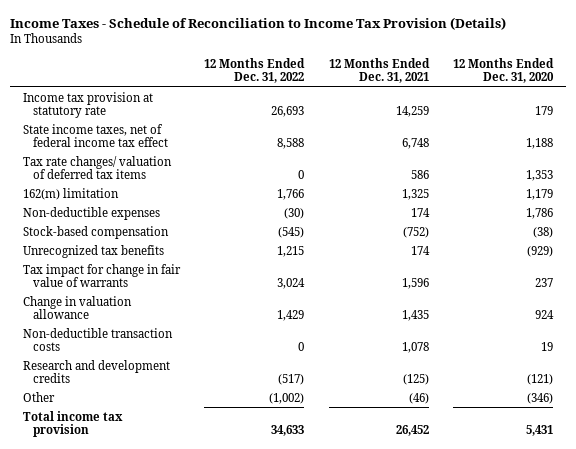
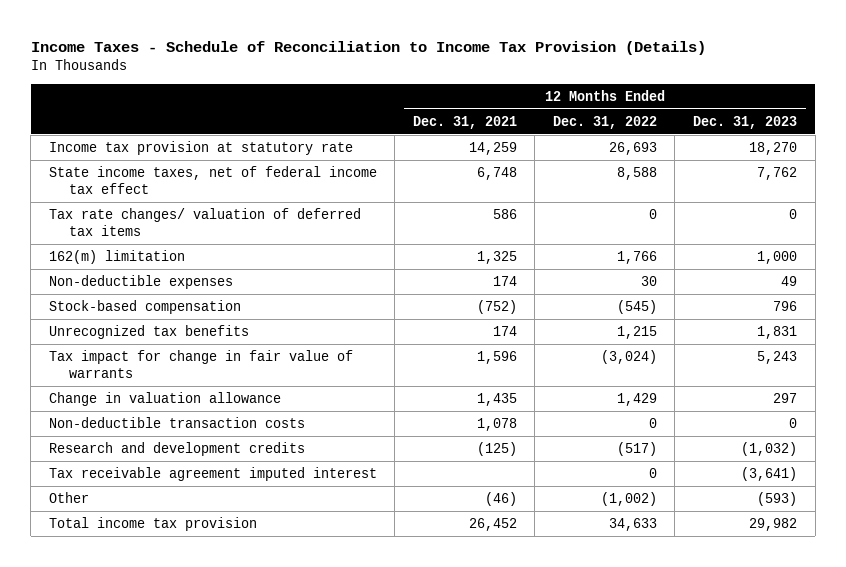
[453,57,555,84] 12 Months Ended Dec. 31, 2020 -> none
none -> [693,115,798,129] Dec. 31, 2023
[284,207,305,219] (30) -> [640,275,657,286] 30
[277,277,306,289] 3,024 -> [600,349,657,364] (3,024)
none -> [48,466,377,481] Tax receivable agreement imputed interest

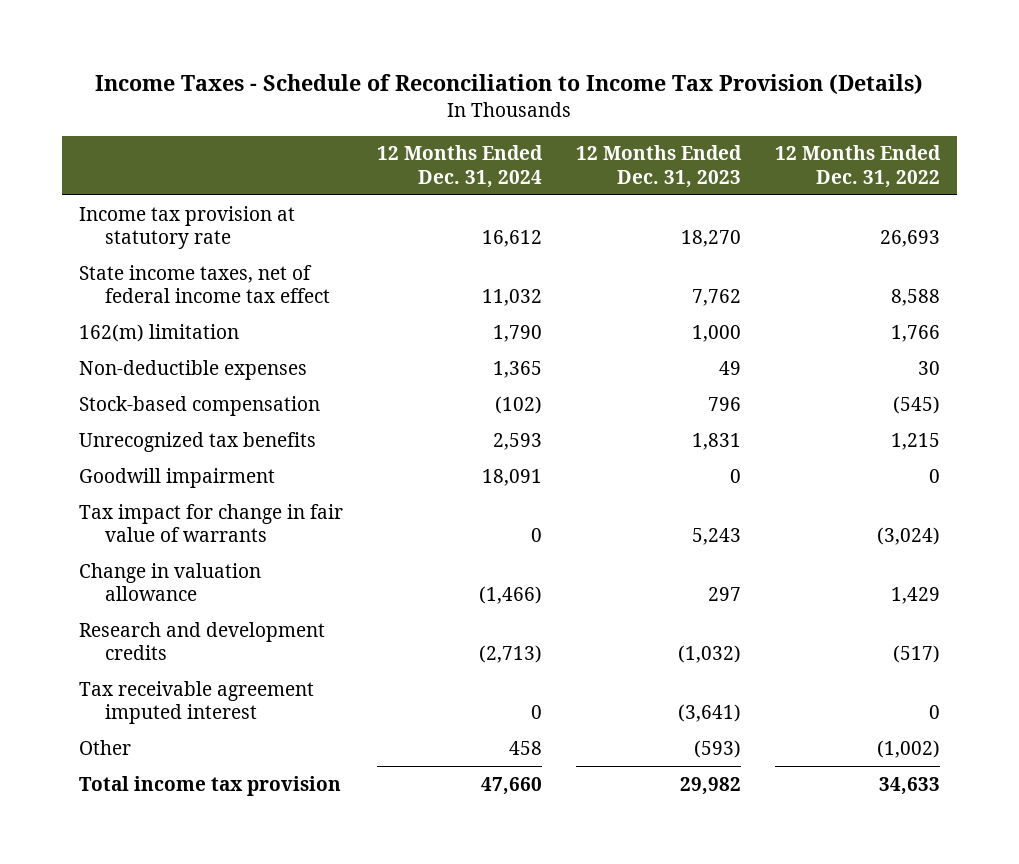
[412,115,517,129] Dec. 31, 2021 -> none
none -> [376,145,543,188] 12 Months Ended Dec. 31, 2024
[48,207,361,237] Tax rate changes/ valuation of deferred tax items -> none
none -> [79,467,276,488] Goodwill impairment
[48,416,305,428] Non-deductible transaction costs -> none

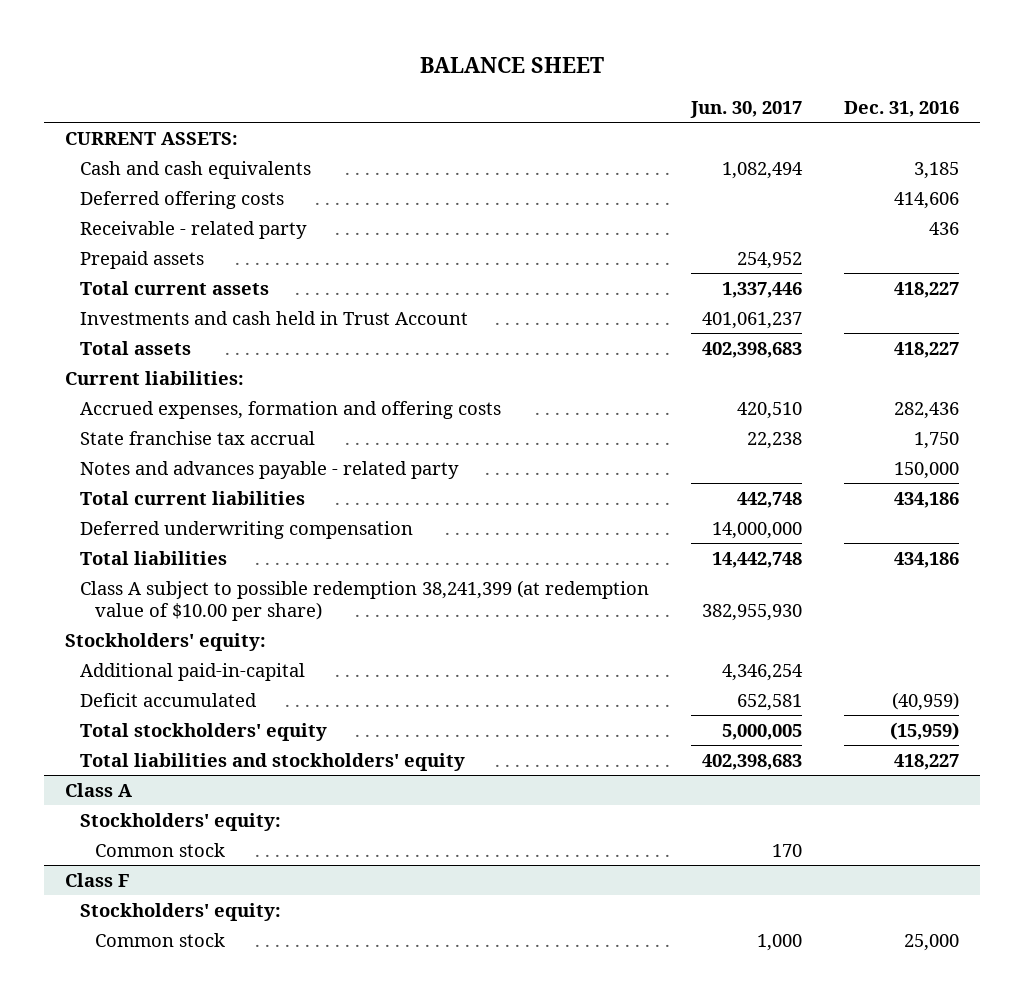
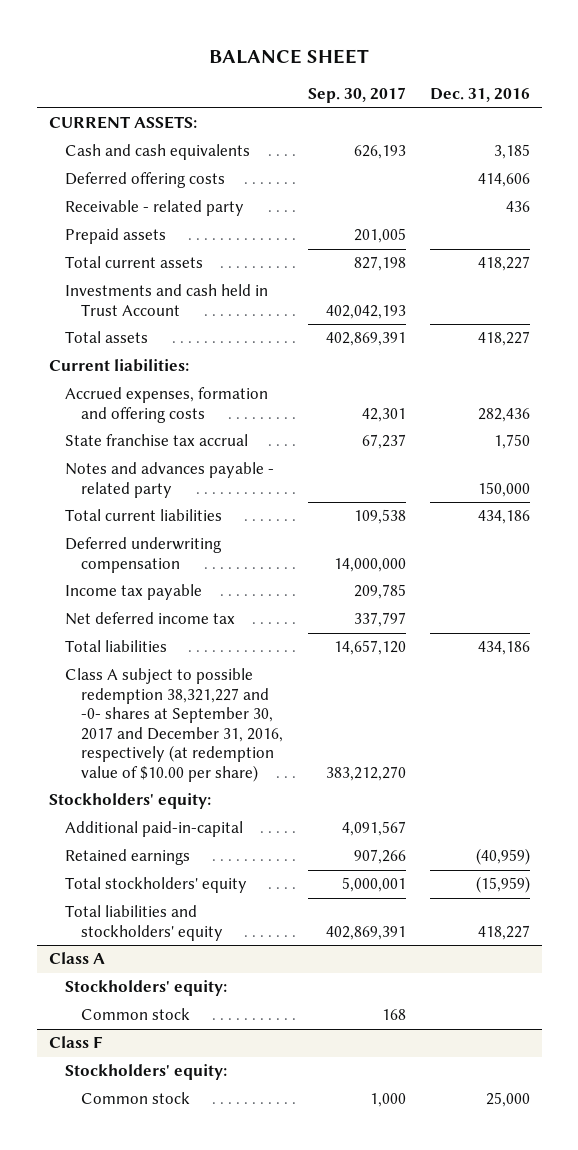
[690,100,803,118] Jun. 30, 2017 -> none
none -> [307,87,406,104] Sep. 30, 2017
none -> [65,584,203,601] Income tax payable
none -> [65,612,236,626] Net deferred income tax
[80,579,650,621] Class A subject to possible redemption 38,241,399 (at redemption value of $10.00 per share) -> [65,668,284,782] Class A subject to possible redemption 38,321,227 and -0- shares at September 30, 2017 and December 31, 2016, respectively (at redemption value of $10.00 per share)
[80,692,258,707] Deficit accumulated -> [65,849,191,866] Retained earnings

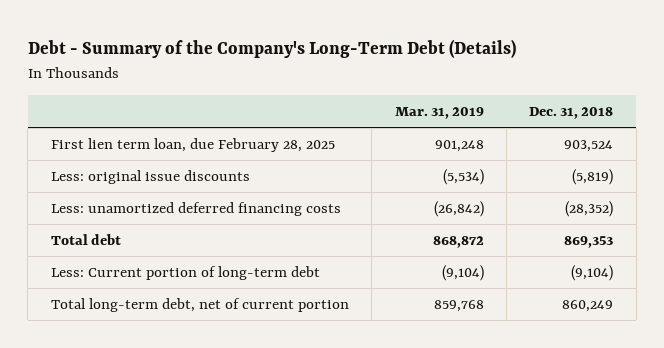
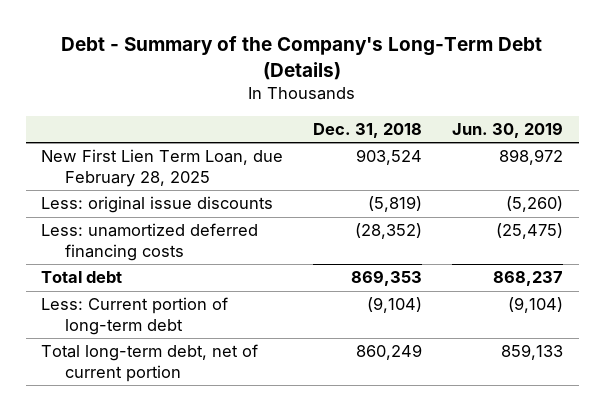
[394,106,484,119] Mar. 31, 2019 -> none
none -> [452,121,564,138] Jun. 30, 2019
[50,137,335,152] First lien term loan, due February 28, 2025 -> [41,149,284,187] New First Lien Term Loan, due February 28, 2025

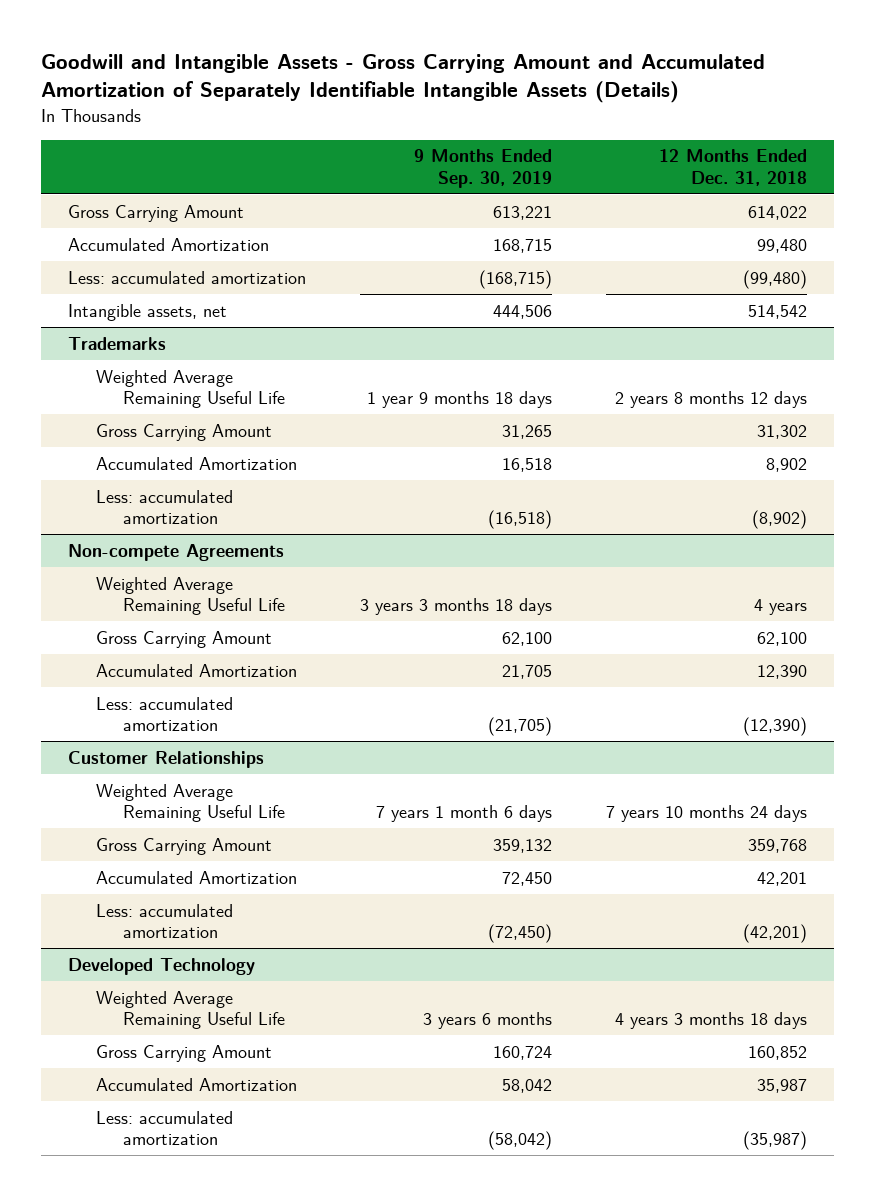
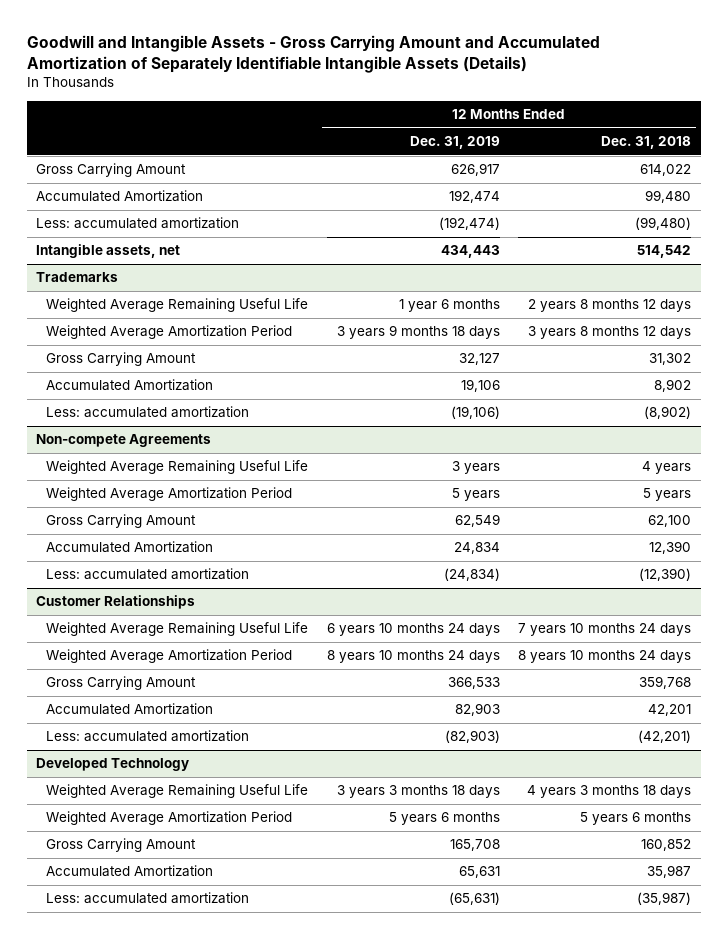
[414,149,553,188] 9 Months Ended Sep. 30, 2019 -> none
none -> [409,136,500,150] Dec. 31, 2019
none -> [46,325,293,340] Weighted Average Amortization Period
none -> [46,487,293,502] Weighted Average Amortization Period
none -> [46,649,293,664] Weighted Average Amortization Period
none -> [46,811,293,826] Weighted Average Amortization Period

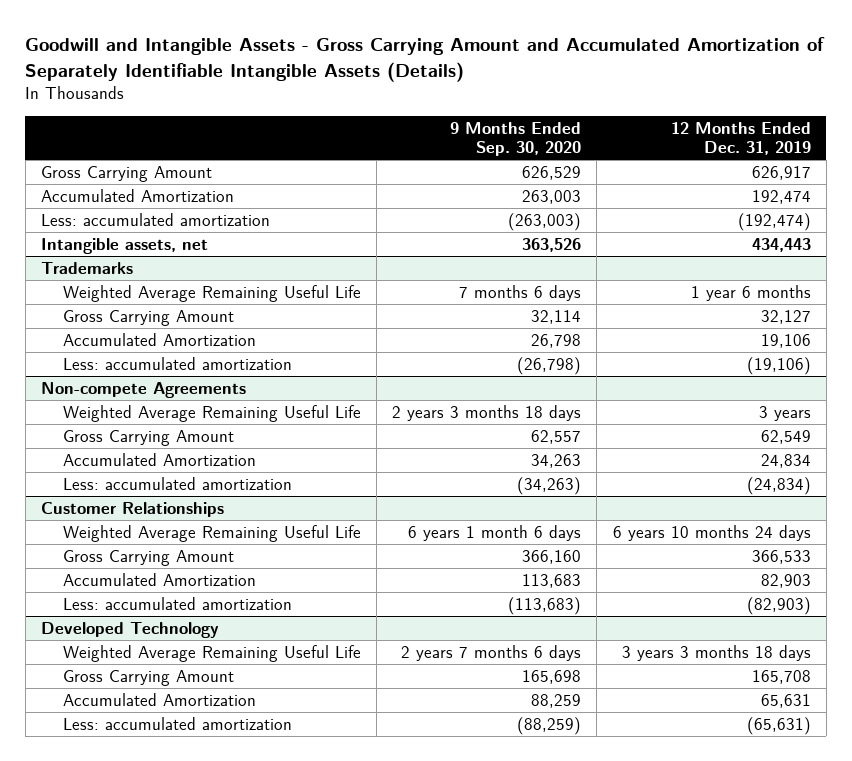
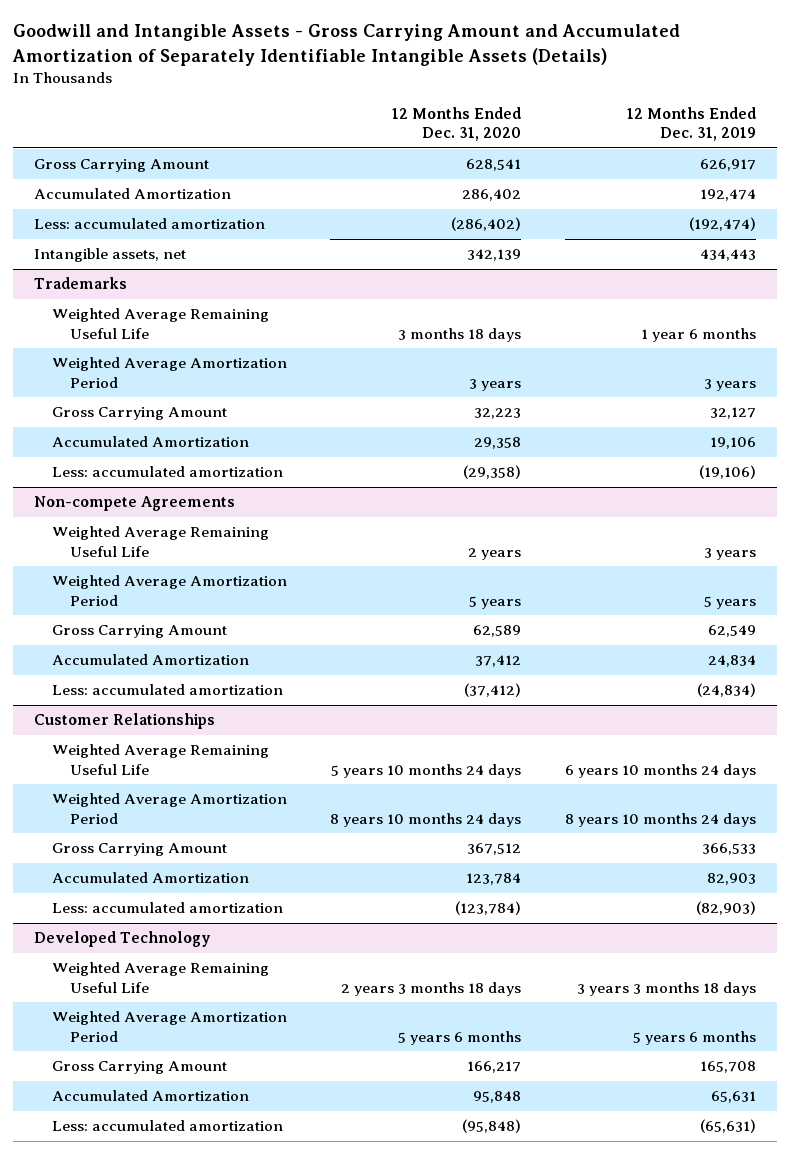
[450,121,582,157] 9 Months Ended Sep. 30, 2020 -> none
none -> [392,107,522,142] 12 Months Ended Dec. 31, 2020
none -> [52,357,288,388] Weighted Average Amortization Period
none -> [52,575,288,606] Weighted Average Amortization Period
none -> [52,793,288,824] Weighted Average Amortization Period
none -> [52,1011,288,1042] Weighted Average Amortization Period

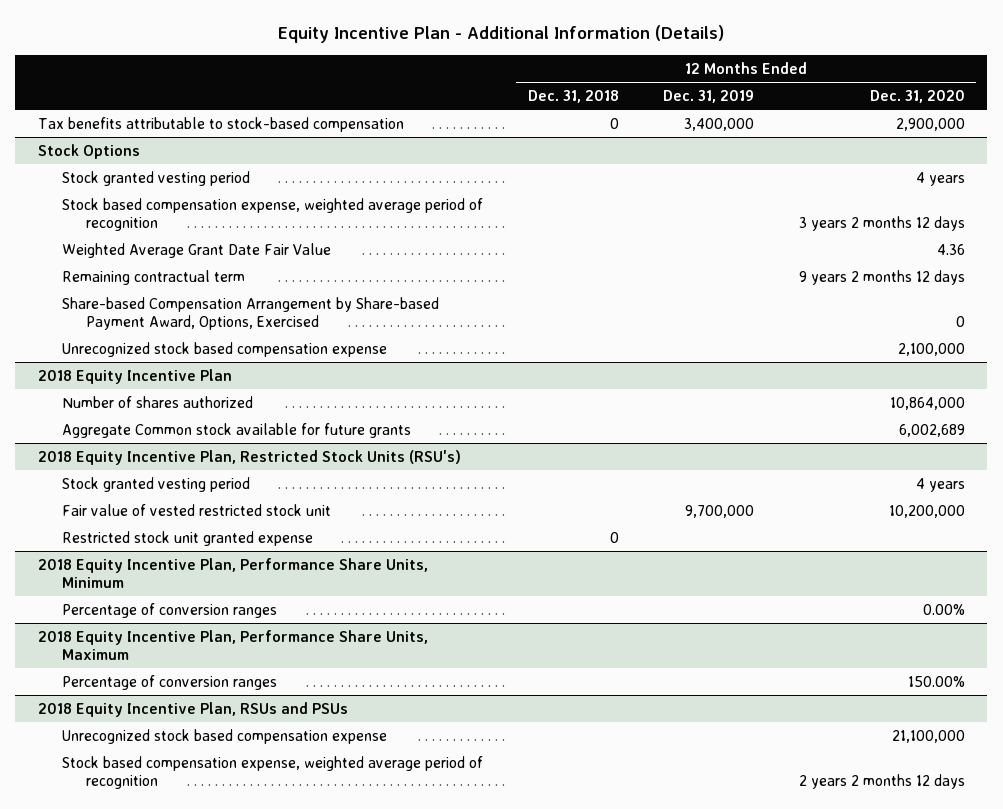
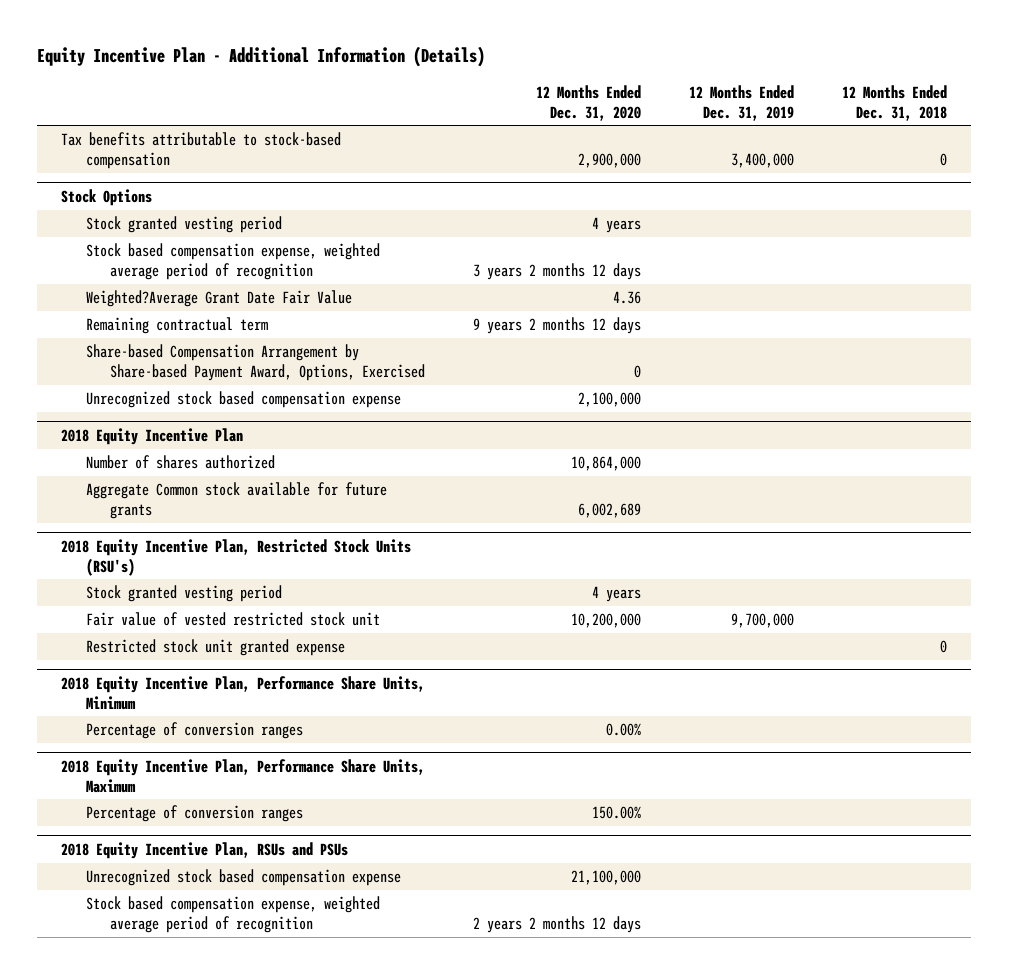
[61,242,331,258] Weighted Average Grant Date Fair Value -> [85,290,352,308] Weighted?Average Grant Date Fair Value

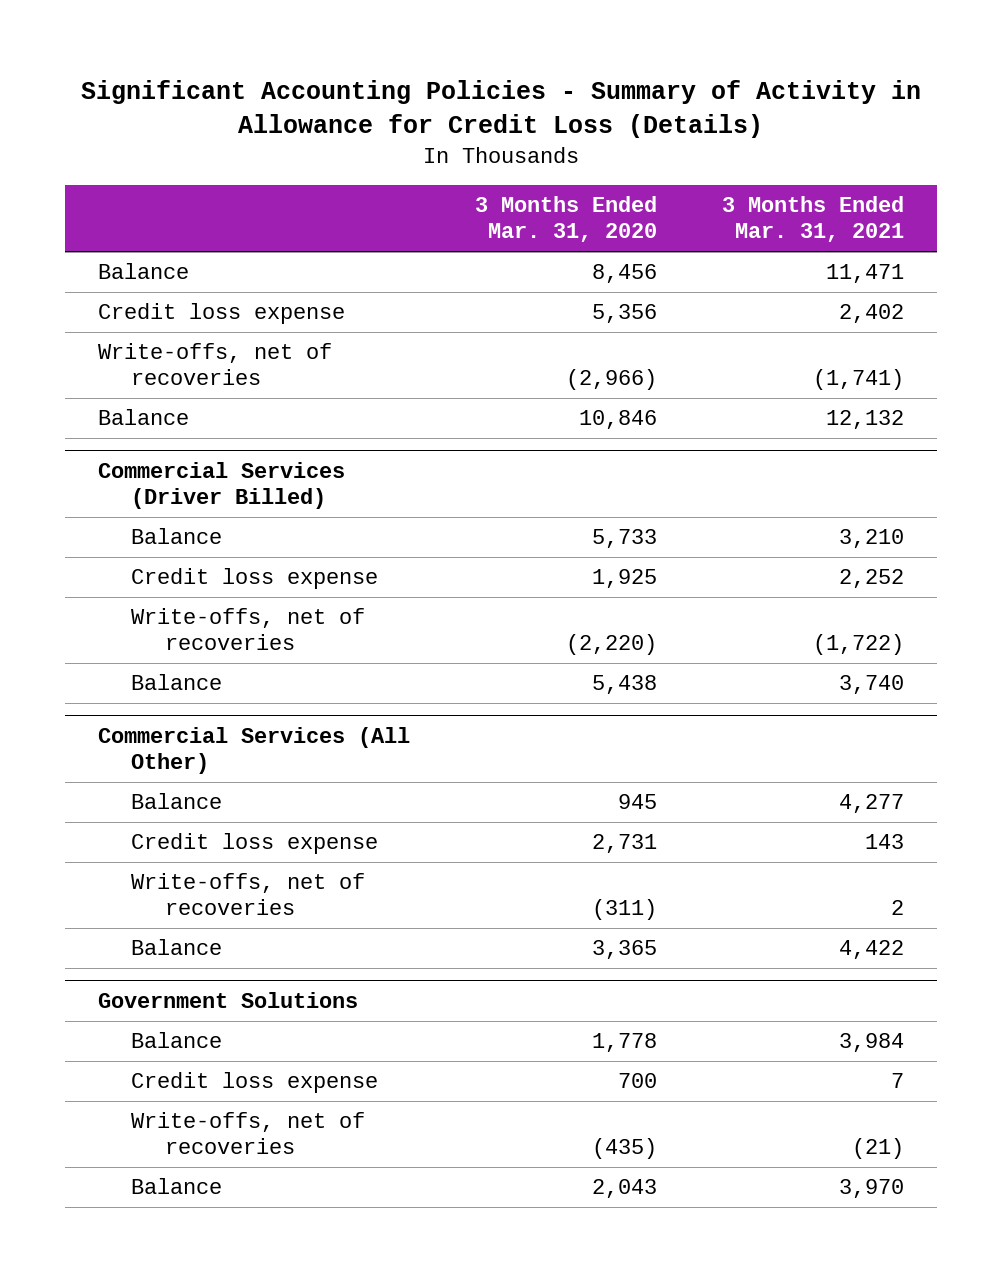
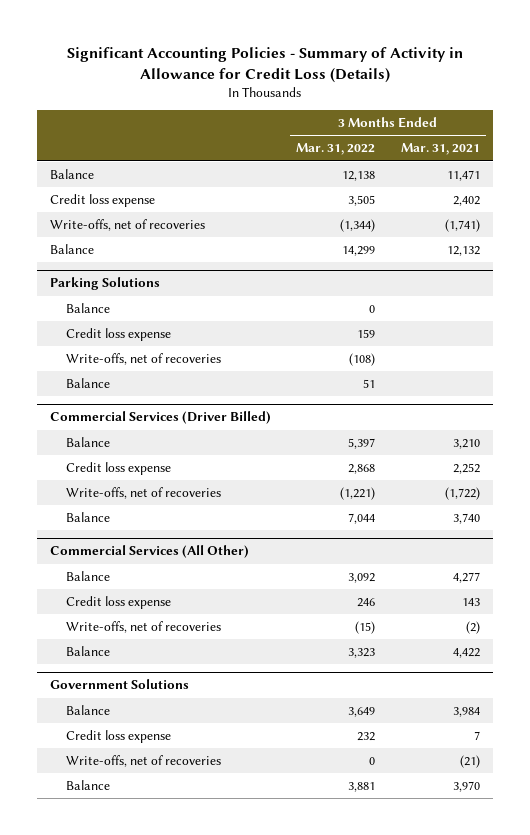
[475,196,658,243] 3 Months Ended Mar. 31, 2020 -> none
none -> [296,143,376,156] Mar. 31, 2022
none -> [49,277,160,291] Parking Solutions
none -> [66,302,111,313] Balance
none -> [66,327,172,341] Credit loss expense
none -> [66,352,222,365] Write-offs, net of recoveries
none -> [66,377,111,388] Balance
[891,900,905,916] 2 -> [466,620,481,634] (2)

